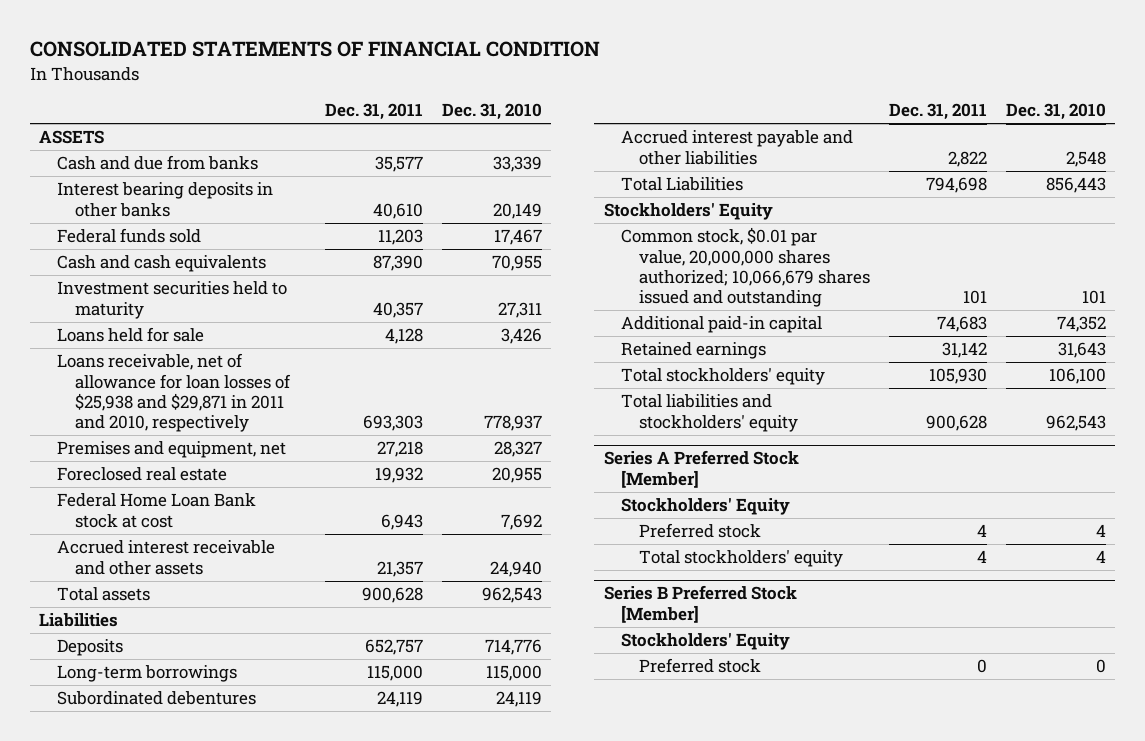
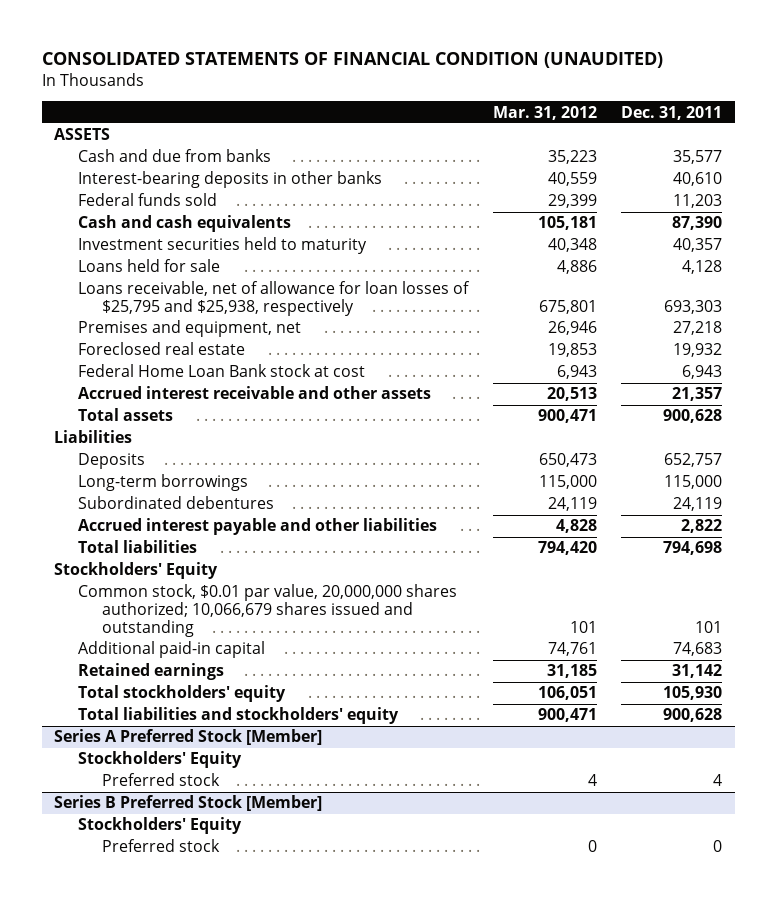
[29,41,600,58] CONSOLIDATED STATEMENTS OF FINANCIAL CONDITION -> [41,52,663,69] CONSOLIDATED STATEMENTS OF FINANCIAL CONDITION (UNAUDITED)
[441,103,542,121] Dec. 31, 2010 -> none
none -> [492,105,597,120] Mar. 31, 2012
[56,182,273,217] Interest bearing deposits in other banks -> [77,171,382,189] Interest-bearing deposits in other banks
[56,353,291,433] Loans receivable, net of allowance for loan losses of $25,938 and $29,871 in 2011 and 2010, respectively -> [77,281,470,316] Loans receivable, net of allowance for loan losses of $25,795 and $25,938, respectively
[621,177,744,192] Total Liabilities -> [77,540,197,554] Total liabilities
[639,550,844,568] Total stockholders' equity -> none

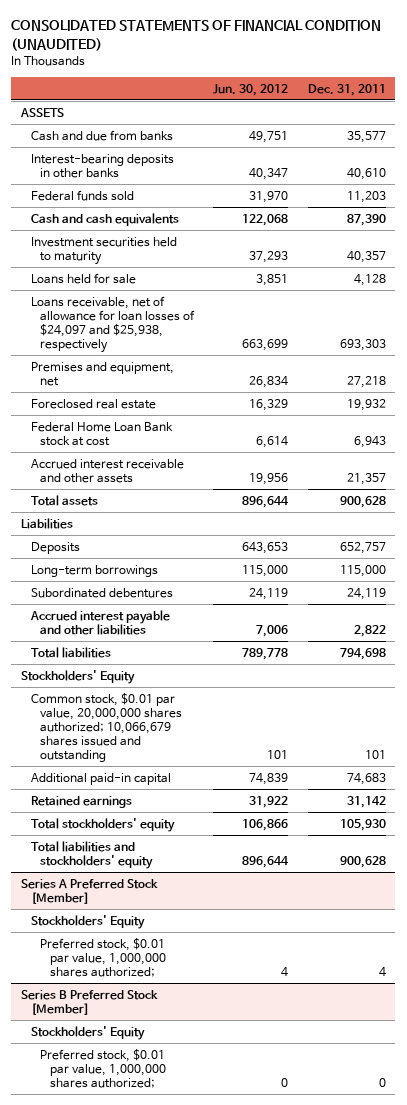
[492,105,597,120] Mar. 31, 2012 -> none
none -> [213,83,289,96] Jun. 30, 2012
[77,281,470,316] Loans receivable, net of allowance for loan losses of $25,795 and $25,938, respectively -> [30,295,196,353] Loans receivable, net of allowance for loan losses of $24,097 and $25,938, respectively
[101,773,220,787] Preferred stock -> [40,937,166,977] Preferred stock, $0.01 par value, 1,000,000 shares authorized;
[101,839,220,853] Preferred stock -> [40,1048,166,1088] Preferred stock, $0.01 par value, 1,000,000 shares authorized;

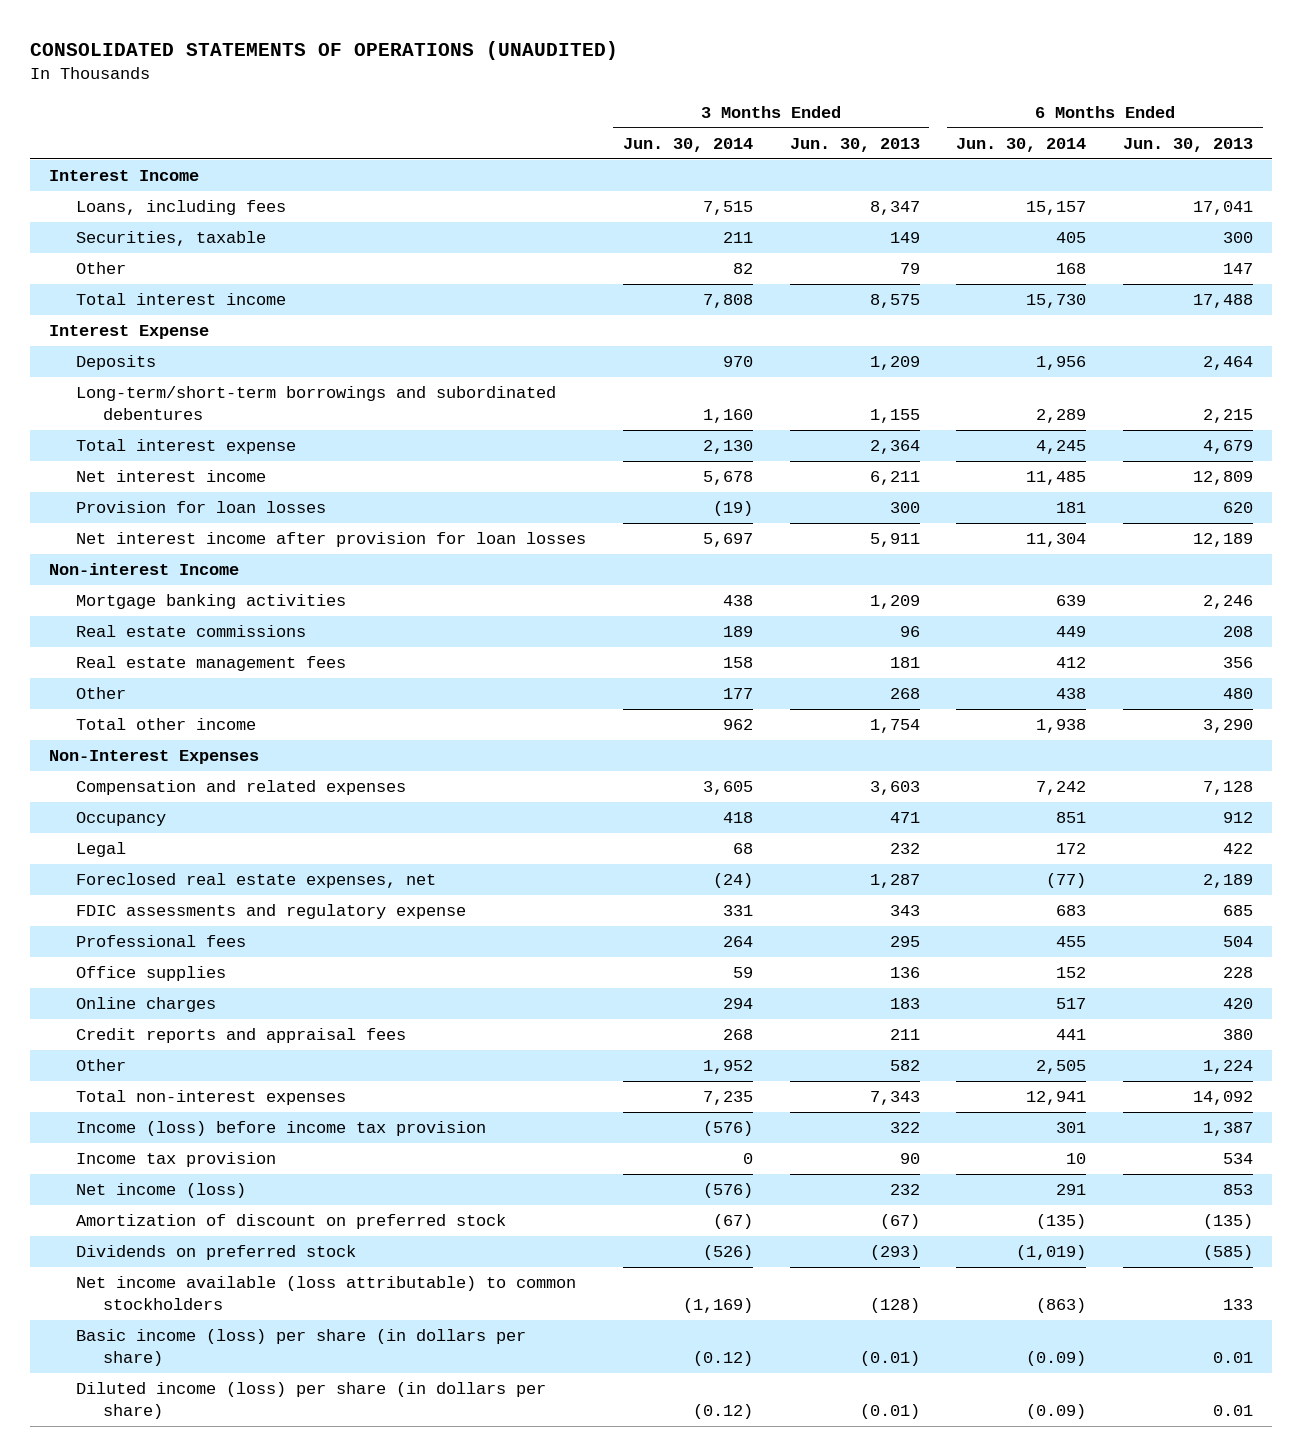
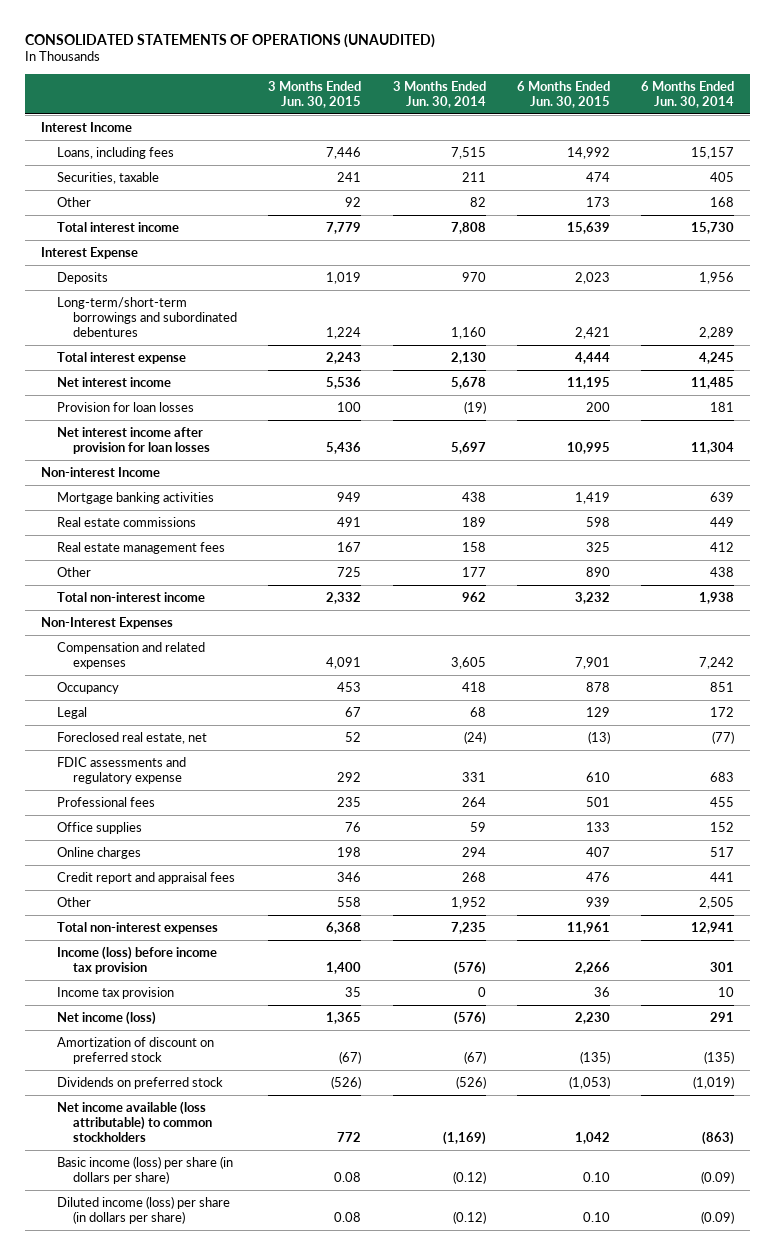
[789,137,920,152] Jun. 30, 2013 -> none
[1123,137,1254,152] Jun. 30, 2013 -> none
none -> [268,80,362,108] 3 Months Ended Jun. 30, 2015
none -> [516,80,610,108] 6 Months Ended Jun. 30, 2015
[75,718,256,731] Total other income -> [56,591,205,602] Total non-interest income
[75,873,436,889] Foreclosed real estate expenses, net -> [56,731,207,744] Foreclosed real estate, net
[75,1028,406,1044] Credit reports and appraisal fees -> [56,871,235,884] Credit report and appraisal fees

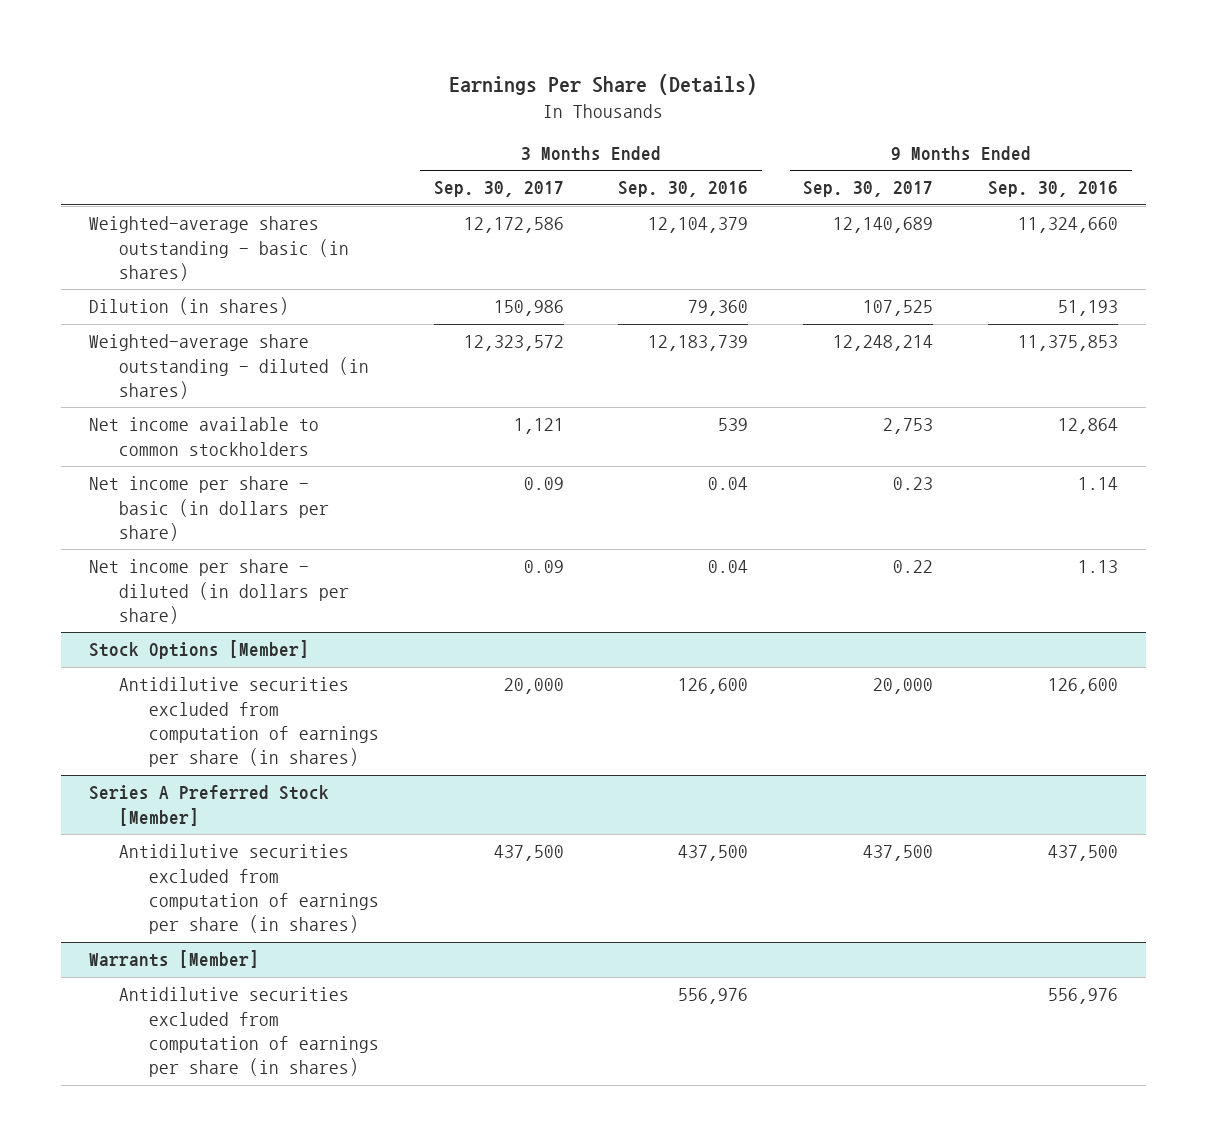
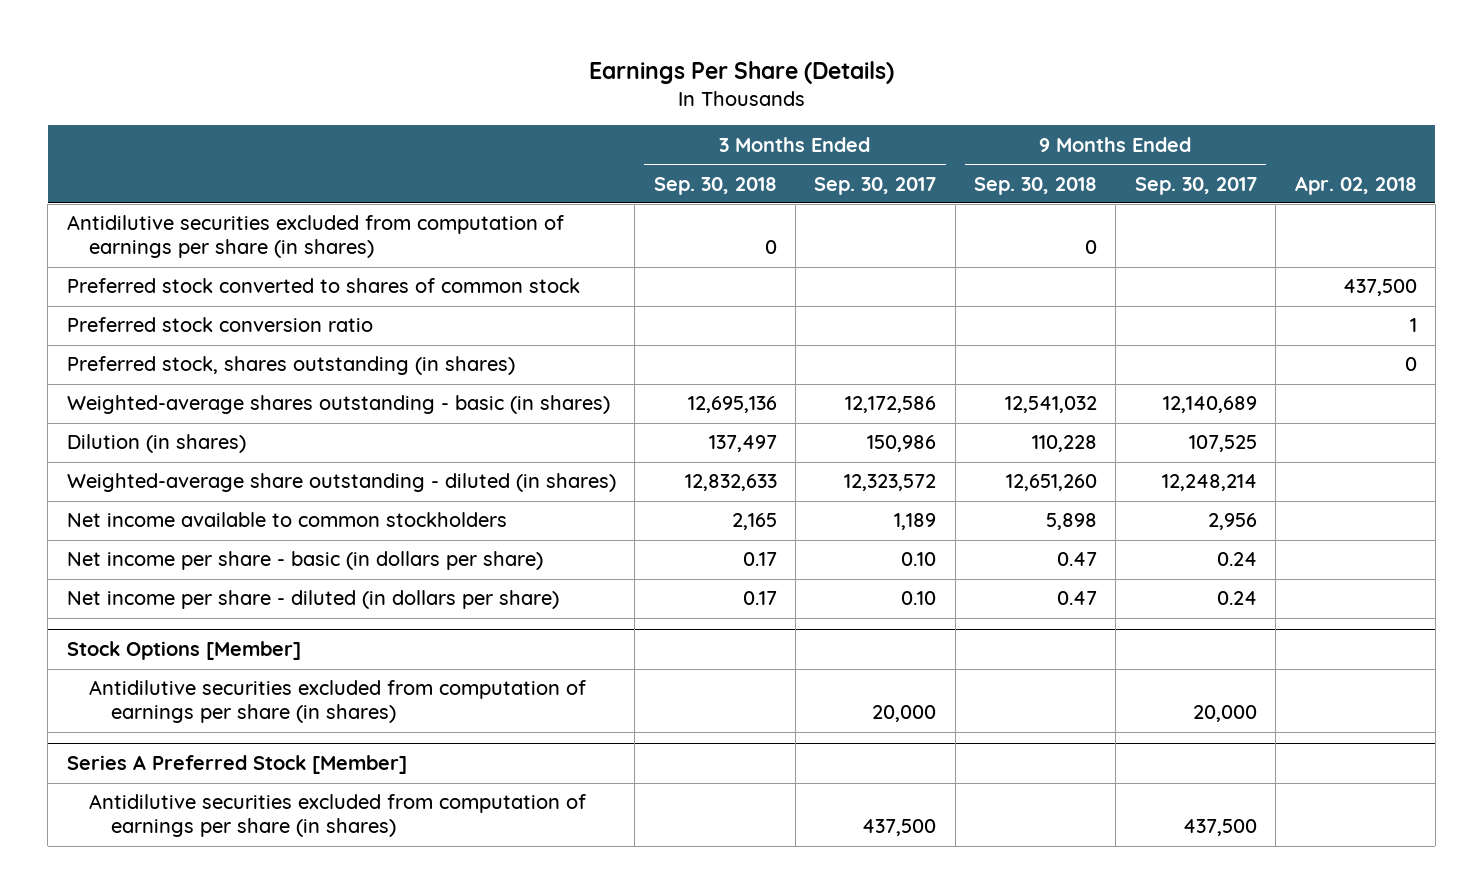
[618,181,749,198] Sep. 30, 2016 -> none
[988,181,1119,198] Sep. 30, 2016 -> none
none -> [653,176,777,195] Sep. 30, 2018
none -> [974,176,1098,195] Sep. 30, 2018
none -> [1294,175,1417,195] Apr. 02, 2018
none -> [66,215,564,259] Antidilutive securities excluded from computation of earnings per share (in shares)
none -> [66,278,580,294] Preferred stock converted to shares of common stock
none -> [66,317,373,333] Preferred stock conversion ratio
none -> [66,356,515,376] Preferred stock, shares outstanding (in shares)
[513,418,564,435] 1,121 -> [894,513,937,531] 1,189
[883,418,934,435] 2,753 -> [1207,513,1257,531] 2,956
[523,477,564,491] 0.09 -> [901,552,937,567] 0.10
[893,477,934,491] 0.23 -> [1216,552,1257,567] 0.24
[523,560,564,574] 0.09 -> [901,591,937,606] 0.10
[893,560,934,574] 0.22 -> [1216,591,1257,606] 0.24
[88,950,259,969] Warrants [Member] -> none
[118,987,379,1078] Antidilutive securities excluded from computation of earnings per share (in shares) -> none

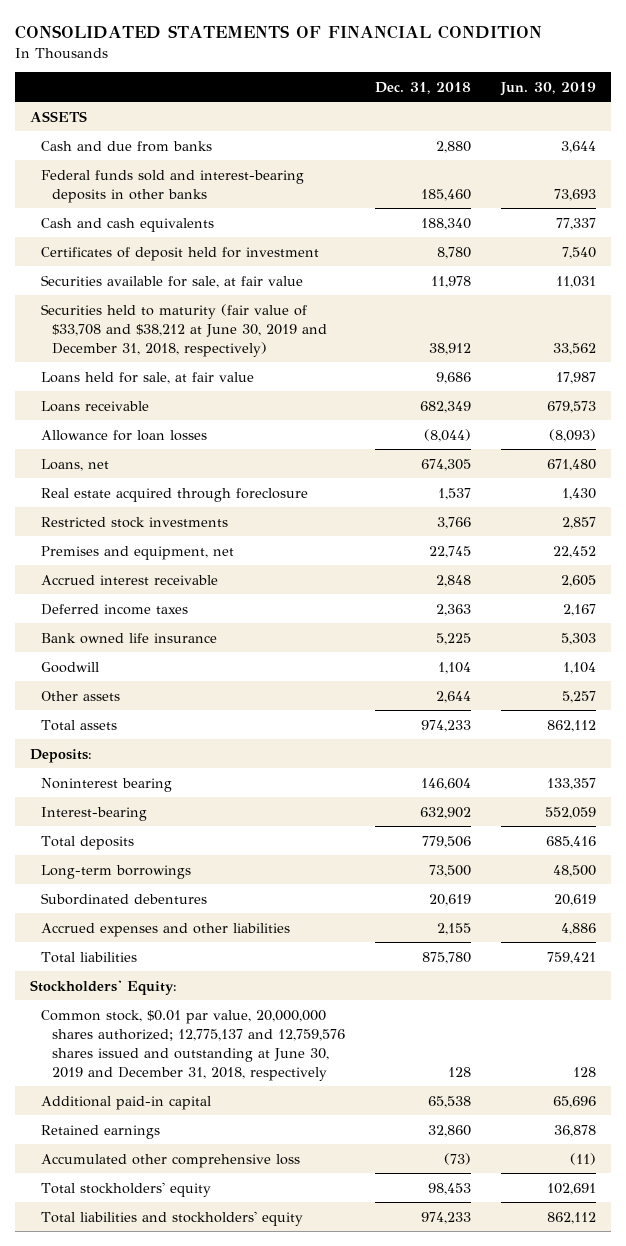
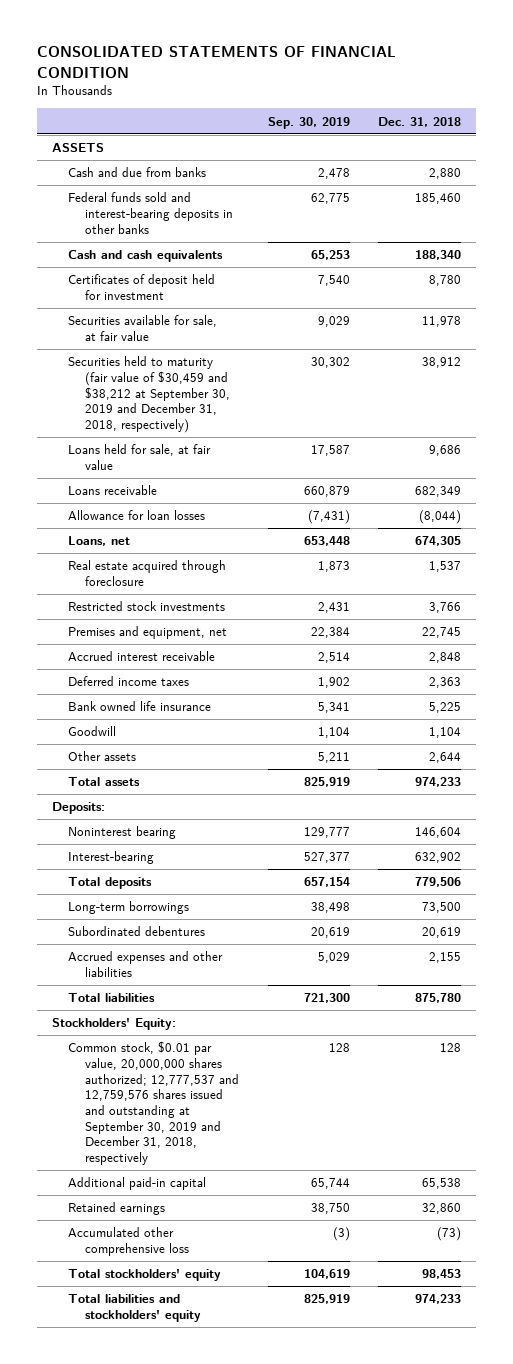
[499,81,596,96] Jun. 30, 2019 -> none
none -> [267,116,350,129] Sep. 30, 2019
[41,303,328,357] Securities held to maturity (fair value of $33,708 and $38,212 at June 30, 2019 and December 31, 2018, respectively) -> [68,356,230,433] Securities held to maturity (fair value of $30,459 and $38,212 at September 30, 2019 and December 31, 2018, respectively)
[41,1009,346,1081] Common stock, $0.01 par value, 20,000,000 shares authorized; 12,775,137 and 12,759,576 shares issued and outstanding at June 30, 2019 and December 31, 2018, respectively -> [68,1041,239,1165] Common stock, $0.01 par value, 20,000,000 shares authorized; 12,777,537 and 12,759,576 shares issued and outstanding at September 30, 2019 and December 31, 2018, respectively

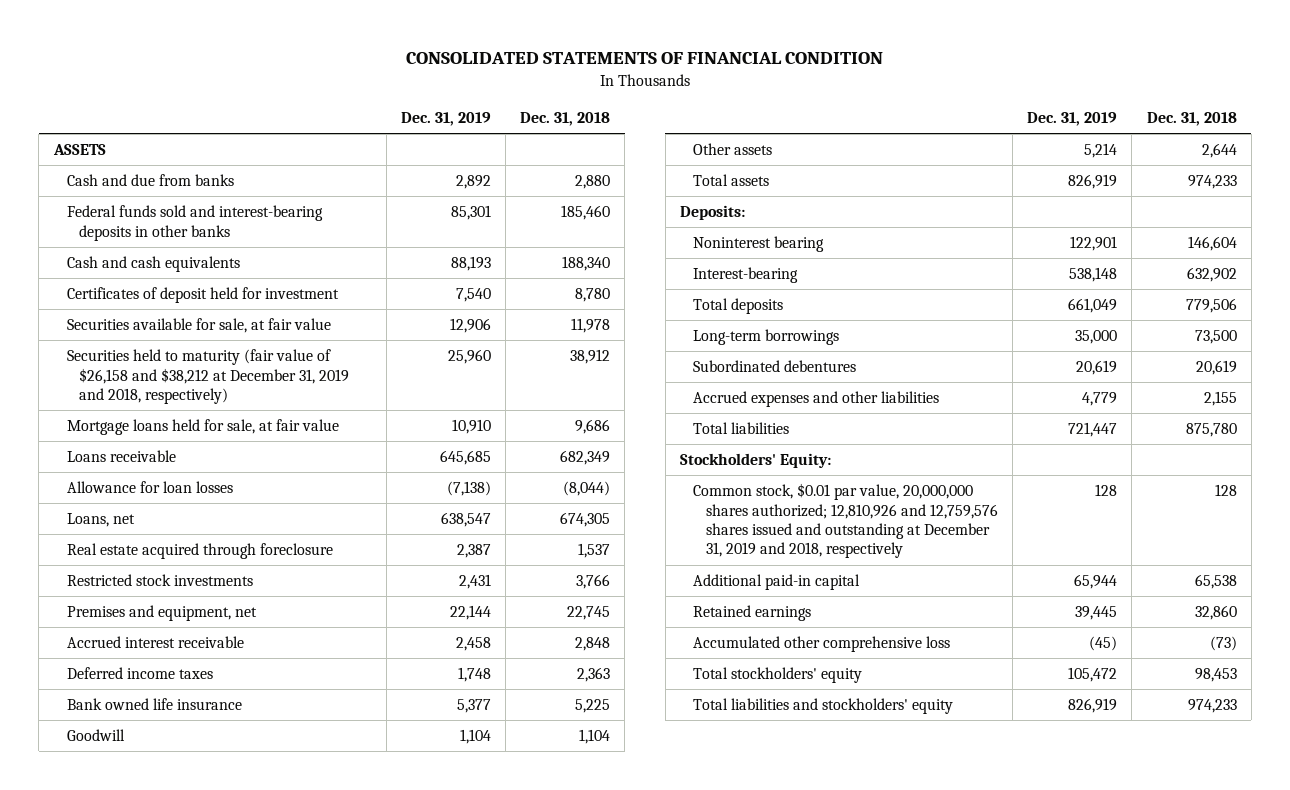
[267,116,350,129] Sep. 30, 2019 -> none
none -> [400,112,491,127] Dec. 31, 2019
[68,356,230,433] Securities held to maturity (fair value of $30,459 and $38,212 at September 30, 2019 and December 31, 2018, respectively) -> [66,349,350,405] Securities held to maturity (fair value of $26,158 and $38,212 at December 31, 2019 and 2018, respectively)
[68,444,212,470] Loans held for sale, at fair value -> [66,419,339,436] Mortgage loans held for sale, at fair value
[68,1041,239,1165] Common stock, $0.01 par value, 20,000,000 shares authorized; 12,777,537 and 12,759,576 shares issued and outstanding at September 30, 2019 and December 31, 2018, respectively -> [692,483,998,559] Common stock, $0.01 par value, 20,000,000 shares authorized; 12,810,926 and 12,759,576 shares issued and outstanding at December 31, 2019 and 2018, respectively

